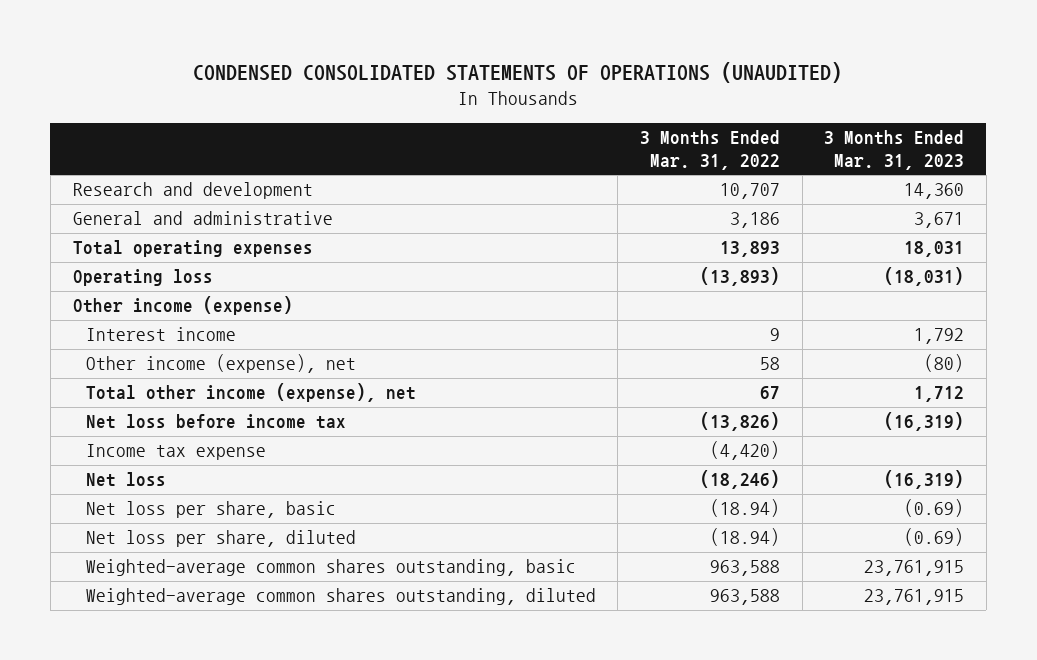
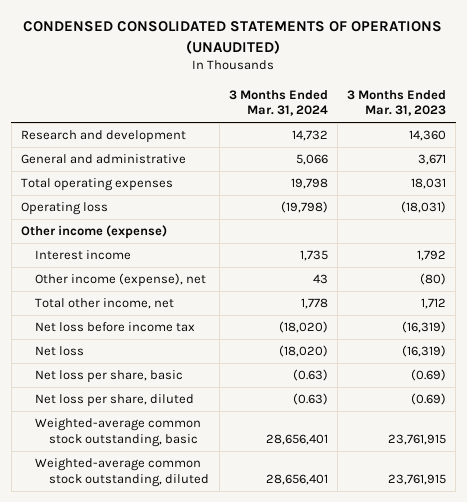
[639,130,780,171] 3 Months Ended Mar. 31, 2022 -> none
none -> [228,89,328,117] 3 Months Ended Mar. 31, 2024
[85,383,416,403] Total other income (expense), net -> [35,298,175,310] Total other income, net
[85,444,266,461] Income tax expense -> none
[85,559,576,577] Weighted-average common shares outstanding, basic -> [35,418,202,447] Weighted-average common stock outstanding, basic
[85,588,596,606] Weighted-average common shares outstanding, diluted -> [35,458,210,487] Weighted-average common stock outstanding, diluted

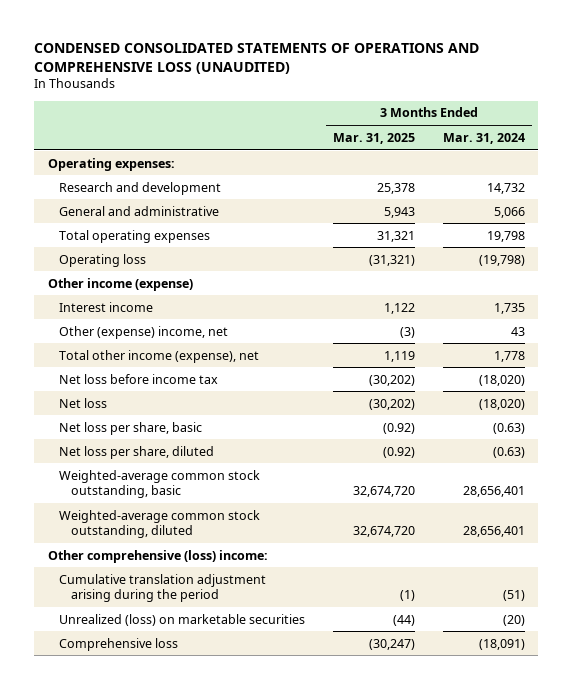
[23,21,443,54] CONDENSED CONSOLIDATED STATEMENTS OF OPERATIONS (UNAUDITED) -> [33,42,479,74] CONDENSED CONSOLIDATED STATEMENTS OF OPERATIONS AND COMPREHENSIVE LOSS (UNAUDITED)
[347,89,447,117] 3 Months Ended Mar. 31, 2023 -> none
none -> [332,132,415,144] Mar. 31, 2025
none -> [47,157,175,171] Operating expenses:
[35,273,207,288] Other income (expense), net -> [59,325,229,339] Other (expense) income, net
[35,298,175,310] Total other income, net -> [59,349,260,363] Total other income (expense), net
none -> [47,549,268,563] Other comprehensive (loss) income:
none -> [59,573,267,603] Cumulative translation adjustment arising during the period
none -> [59,613,306,626] Unrealized (loss) on marketable securities
none -> [59,637,179,651] Comprehensive loss

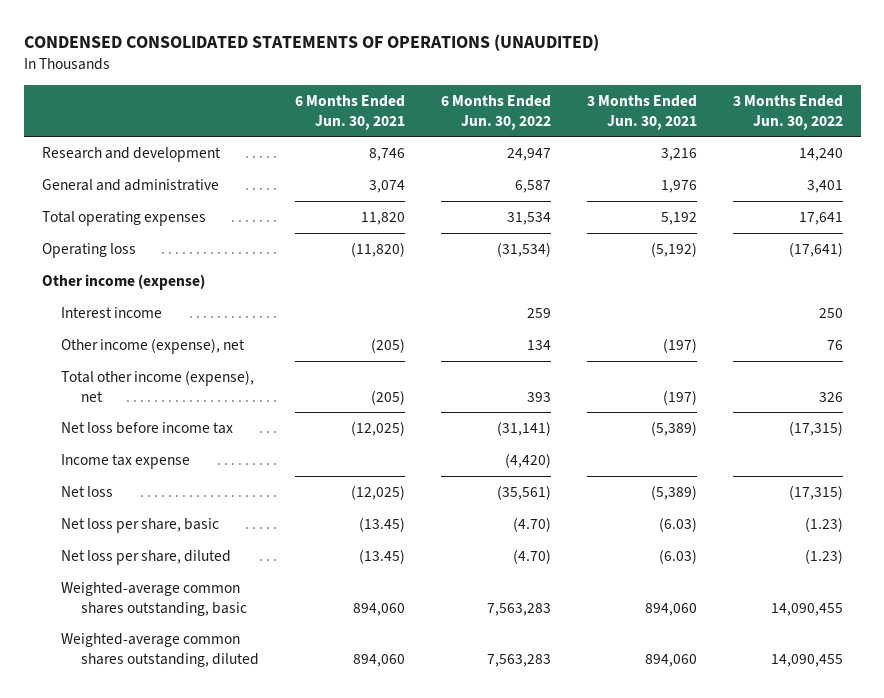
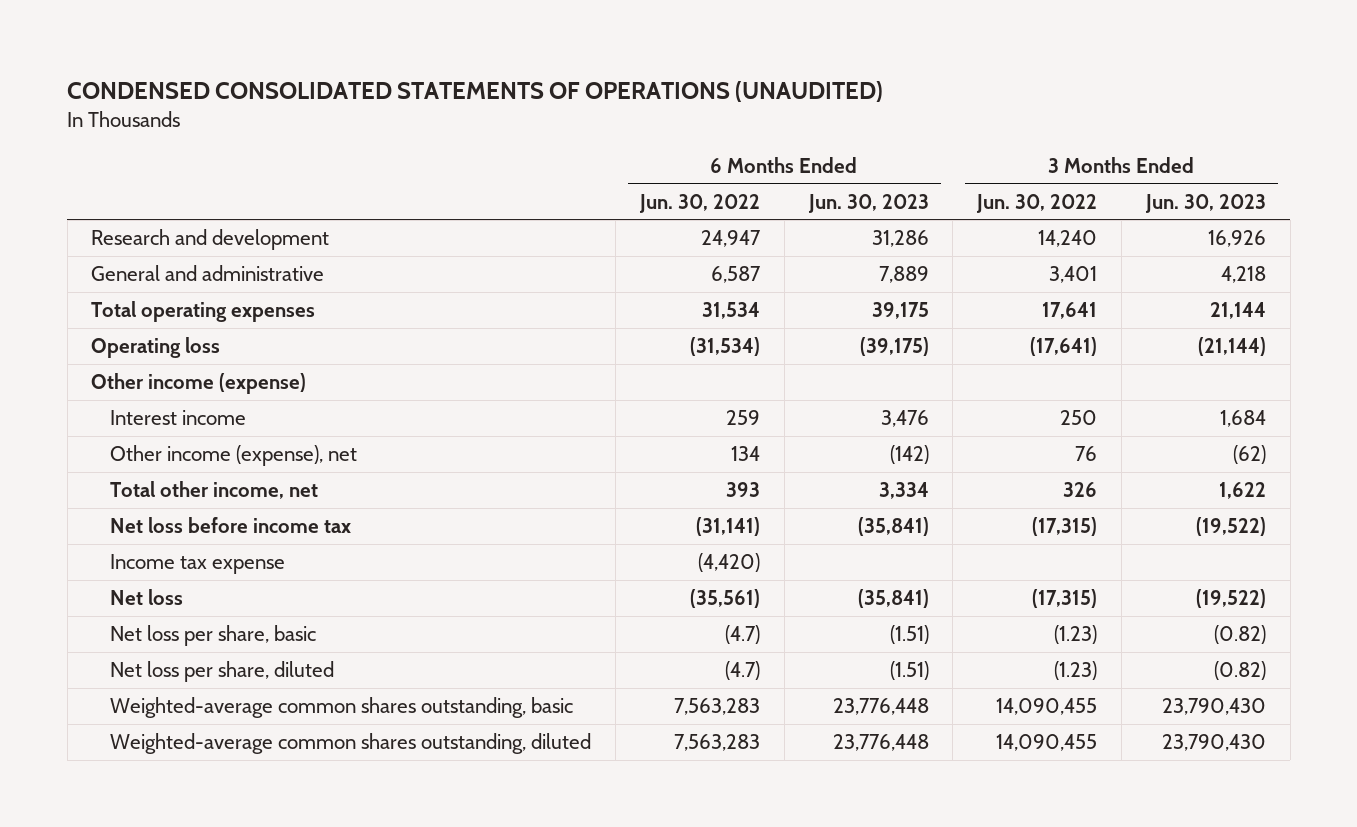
[294,94,405,130] 6 Months Ended Jun. 30, 2021 -> none
[586,94,697,130] 3 Months Ended Jun. 30, 2021 -> none
none -> [807,193,929,213] Jun. 30, 2023
none -> [1144,193,1266,213] Jun. 30, 2023
[61,370,255,402] Total other income (expense), net -> [110,481,319,500] Total other income, net
[512,517,551,533] (4.70) -> [724,625,760,645] (4.7)
[512,549,551,565] (4.70) -> [724,661,760,681] (4.7)

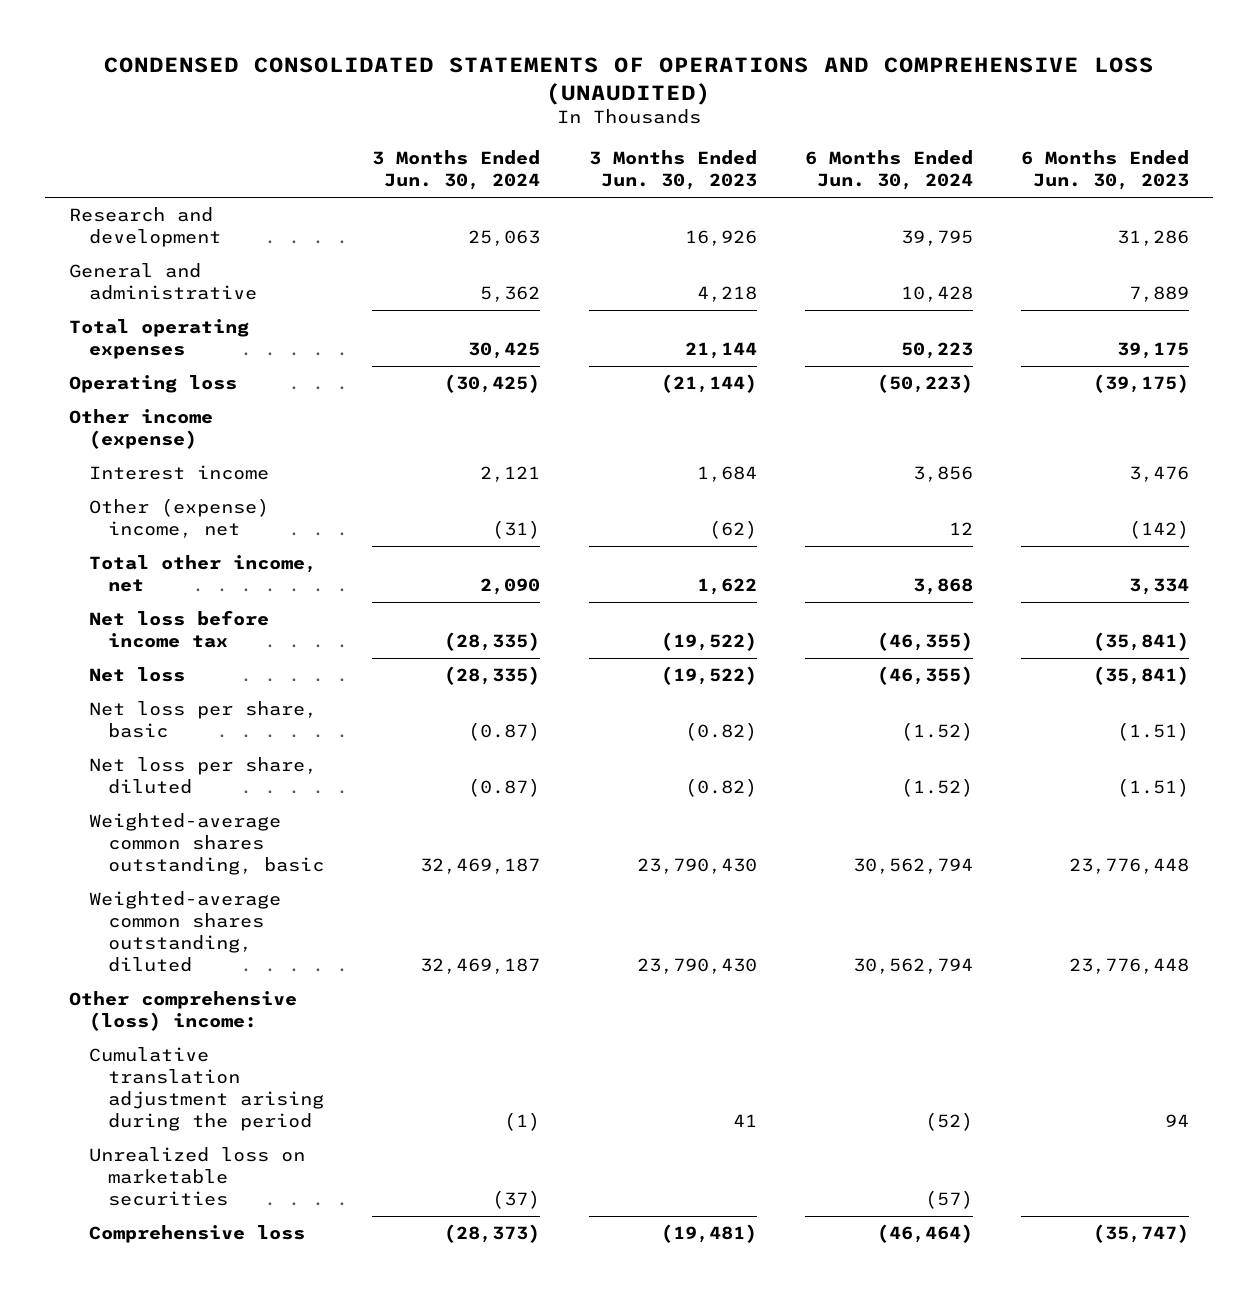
[67,81,884,103] CONDENSED CONSOLIDATED STATEMENTS OF OPERATIONS (UNAUDITED) -> [103,57,1154,105] CONDENSED CONSOLIDATED STATEMENTS OF OPERATIONS AND COMPREHENSIVE LOSS (UNAUDITED)
[638,193,760,213] Jun. 30, 2022 -> none
[976,193,1098,213] Jun. 30, 2022 -> none
none -> [372,150,541,191] 3 Months Ended Jun. 30, 2024
none -> [804,150,973,191] 6 Months Ended Jun. 30, 2024
[110,445,358,467] Other income (expense), net -> [88,498,269,539] Other (expense) income, net
[110,554,286,575] Income tax expense -> none
none -> [68,991,297,1032] Other comprehensive (loss) income:
none -> [88,1047,325,1132] Cumulative translation adjustment arising during the period
none -> [88,1147,305,1207] Unrealized loss on marketable securities
none -> [88,1225,305,1244] Comprehensive loss

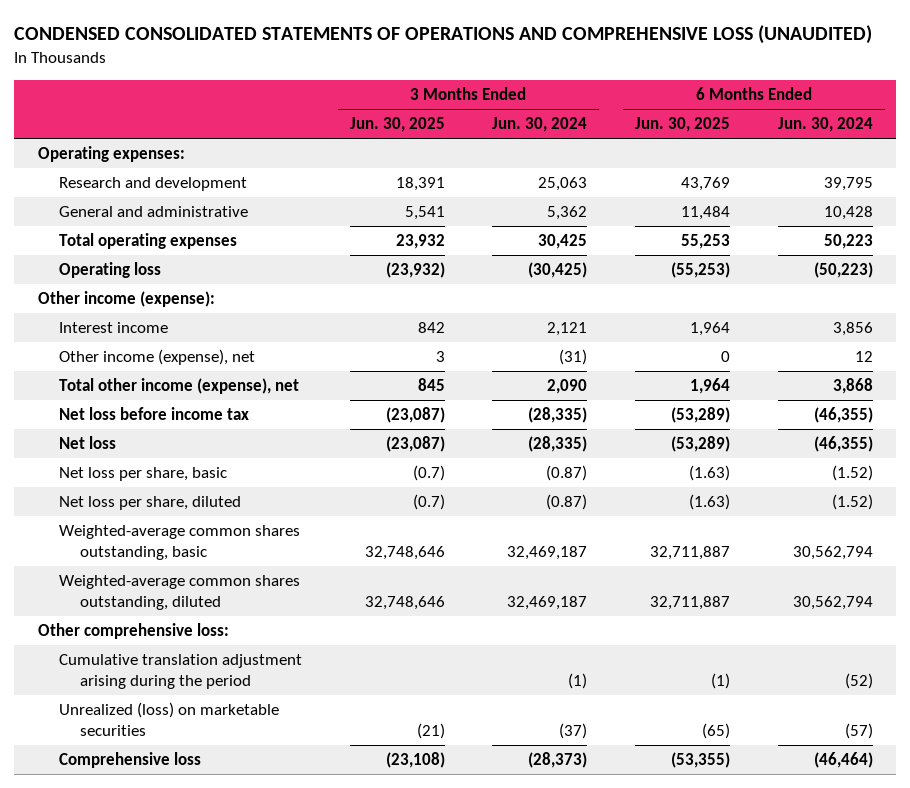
[588,150,757,191] 3 Months Ended Jun. 30, 2023 -> none
[1021,150,1190,191] 6 Months Ended Jun. 30, 2023 -> none
none -> [349,117,445,133] Jun. 30, 2025
none -> [634,117,730,133] Jun. 30, 2025
none -> [37,146,185,163] Operating expenses:
[68,409,213,450] Other income (expense) -> [37,291,215,308] Other income (expense):
[88,498,269,539] Other (expense) income, net -> [58,349,255,366] Other income (expense), net
[88,555,317,593] Total other income, net -> [58,378,299,395] Total other income (expense), net
[68,991,297,1032] Other comprehensive (loss) income: -> [37,623,229,640] Other comprehensive loss:
[88,1147,305,1207] Unrealized loss on marketable securities -> [58,702,279,737] Unrealized (loss) on marketable securities

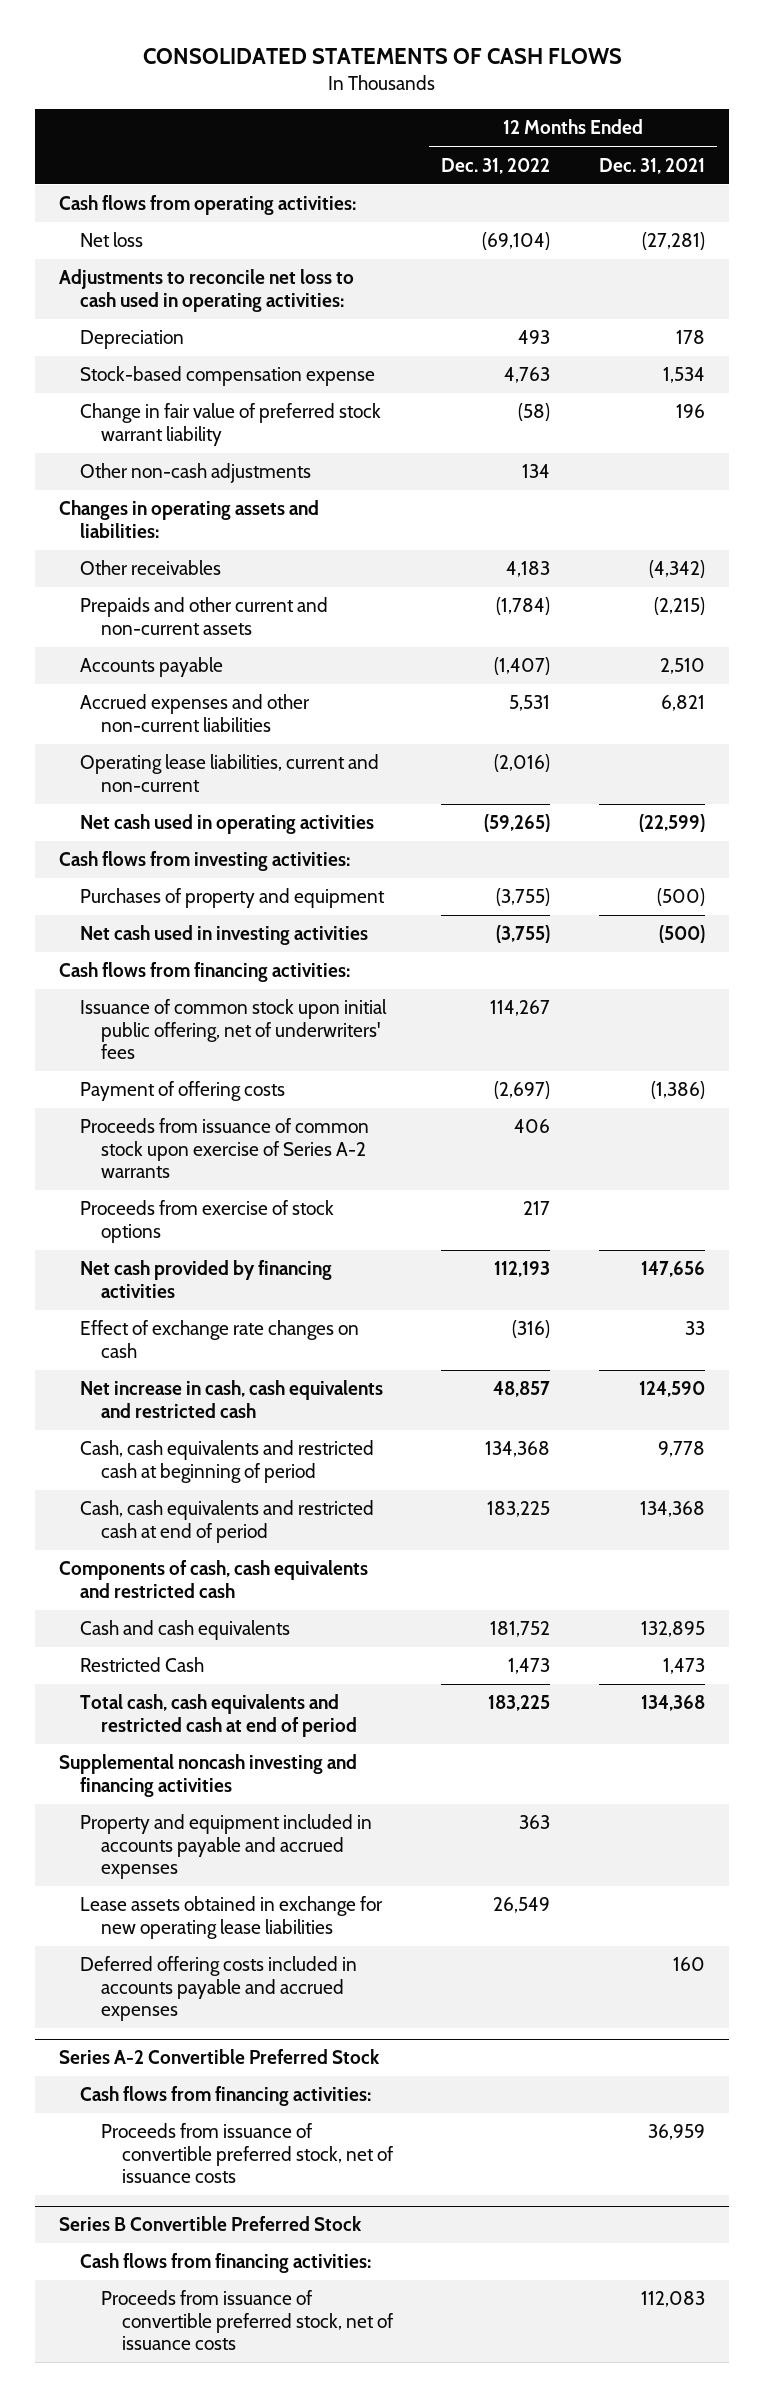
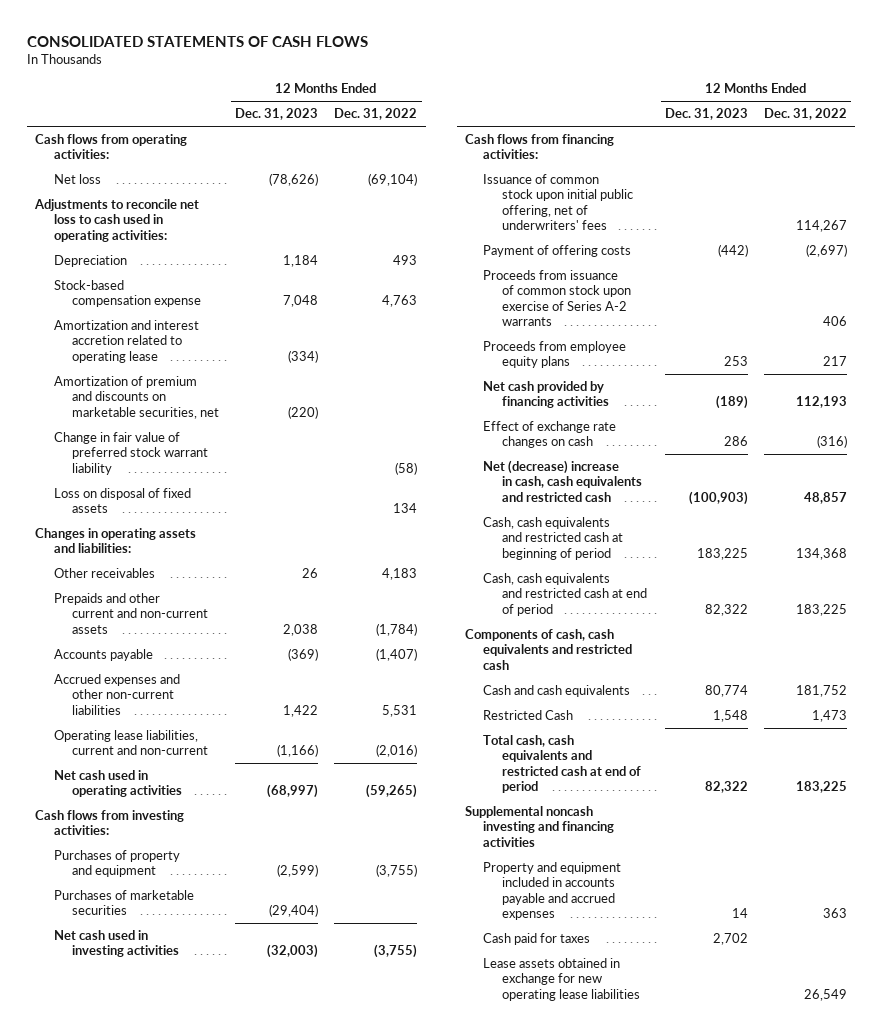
[598,157,705,174] Dec. 31, 2021 -> none
none -> [235,108,319,121] Dec. 31, 2023
none -> [53,319,199,363] Amortization and interest accretion related to operating lease
none -> [53,375,219,419] Amortization of premium and discounts on marketable securities, net
[80,463,312,484] Other non-cash adjustments -> [53,487,191,514] Loss on disposal of fixed assets
none -> [53,889,194,916] Purchases of marketable securities
[80,1200,335,1243] Proceeds from exercise of stock options -> [483,340,627,369] Proceeds from employee equity plans
[80,1380,384,1418] Net increase in cash, cash equivalents and restricted cash -> [483,459,642,502] Net (decrease) increase in cash, cash equivalents and restricted cash
none -> [483,932,591,945] Cash paid for taxes
[80,1956,358,2021] Deferred offering costs included in accounts payable and accrued expenses -> none
[59,2049,381,2065] Series A-2 Convertible Preferred Stock -> none
[80,2086,372,2107] Cash flows from financing activities: -> none
[101,2123,395,2183] Proceeds from issuance of convertible preferred stock, net of issuance costs -> none
[59,2216,363,2232] Series B Convertible Preferred Stock -> none
[80,2253,372,2274] Cash flows from financing activities: -> none
[101,2290,395,2350] Proceeds from issuance of convertible preferred stock, net of issuance costs -> none

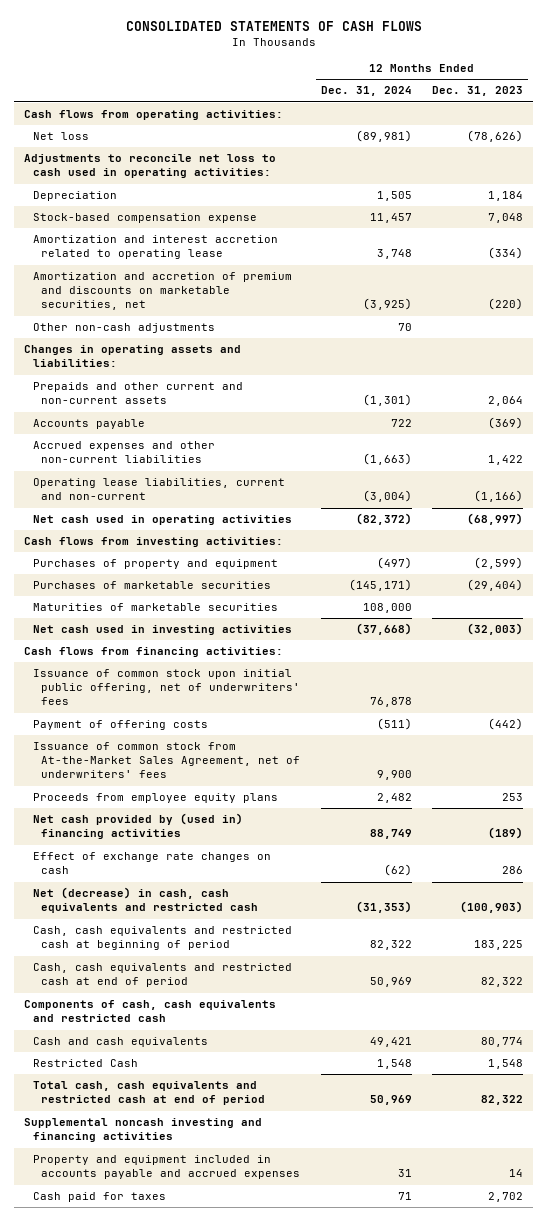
[334,108,418,121] Dec. 31, 2022 -> none
none -> [320,86,412,97] Dec. 31, 2024
[53,431,208,475] Change in fair value of preferred stock warrant liability -> none
[53,487,191,514] Loss on disposal of fixed assets -> none
[53,375,219,419] Amortization of premium and discounts on marketable securities, net -> [32,272,292,311] Amortization and accretion of premium and discounts on marketable securities, net
none -> [32,323,215,334] Other non-cash adjustments
[53,567,155,578] Other receivables -> none
[283,623,319,636] 2,038 -> [488,396,524,407] 2,064
none -> [32,603,278,612] Maturities of marketable securities
[483,269,631,327] Proceeds from issuance of common stock upon exercise of Series A-2 warrants -> none
none -> [32,742,301,779] Issuance of common stock from At-the-Market Sales Agreement, net of underwriters' fees
[483,380,609,409] Net cash provided by financing activities -> [32,813,243,840] Net cash provided by (used in) financing activities
[483,459,642,502] Net (decrease) increase in cash, cash equivalents and restricted cash -> [32,887,259,914] Net (decrease) in cash, cash equivalents and restricted cash
[483,957,640,1001] Lease assets obtained in exchange for new operating lease liabilities -> none

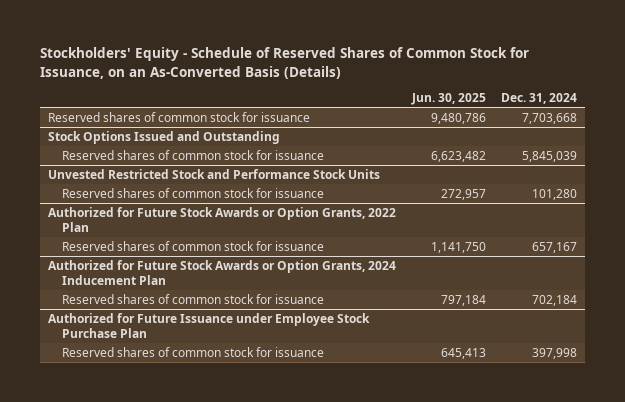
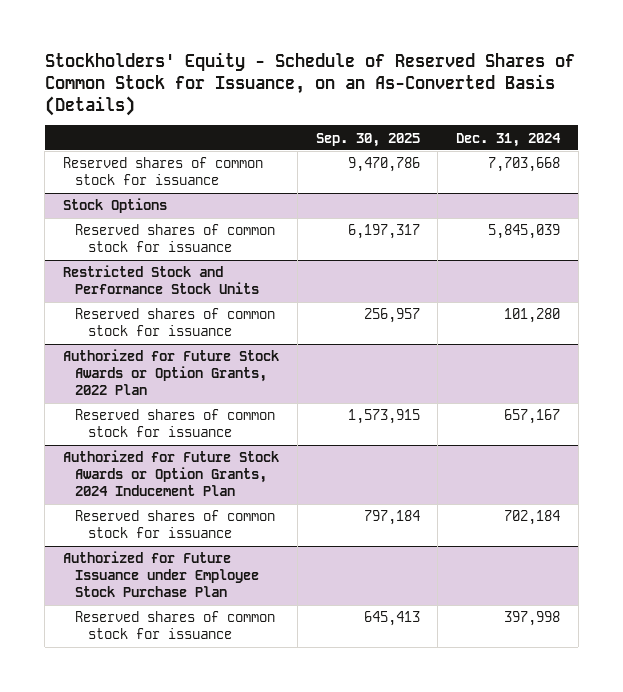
[410,93,486,106] Jun. 30, 2025 -> none
none -> [315,132,420,147] Sep. 30, 2025
[47,130,280,144] Stock Options Issued and Outstanding -> none
none -> [62,198,167,214] Stock Options
[47,168,380,179] Unvested Restricted Stock and Performance Stock Units -> [62,265,260,295] Restricted Stock and Performance Stock Units

